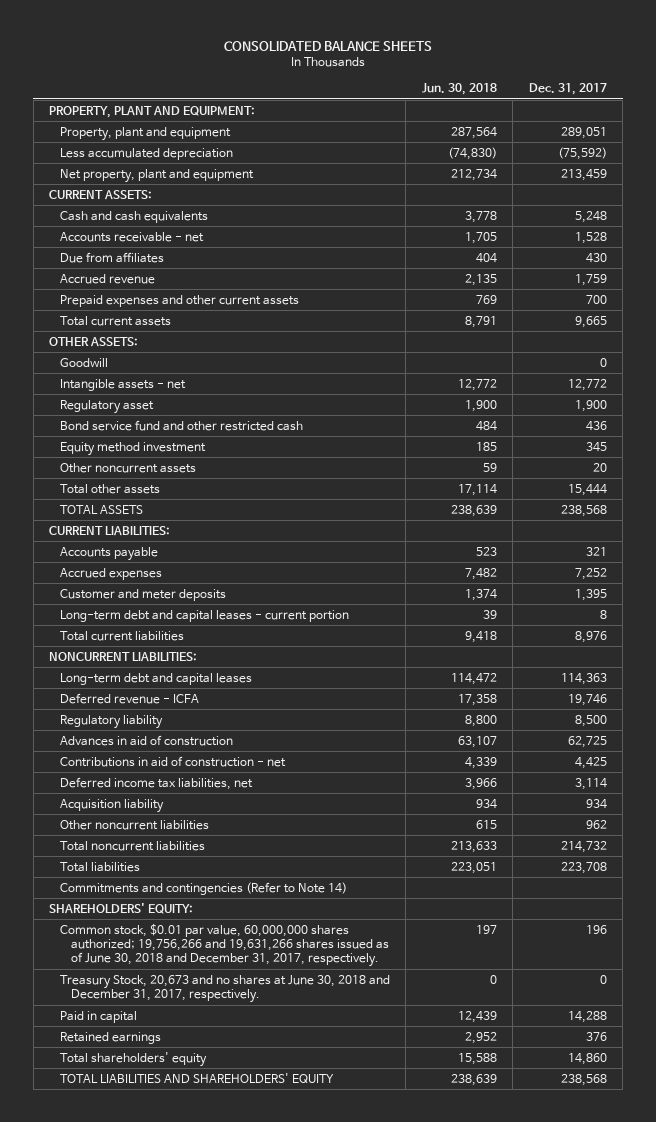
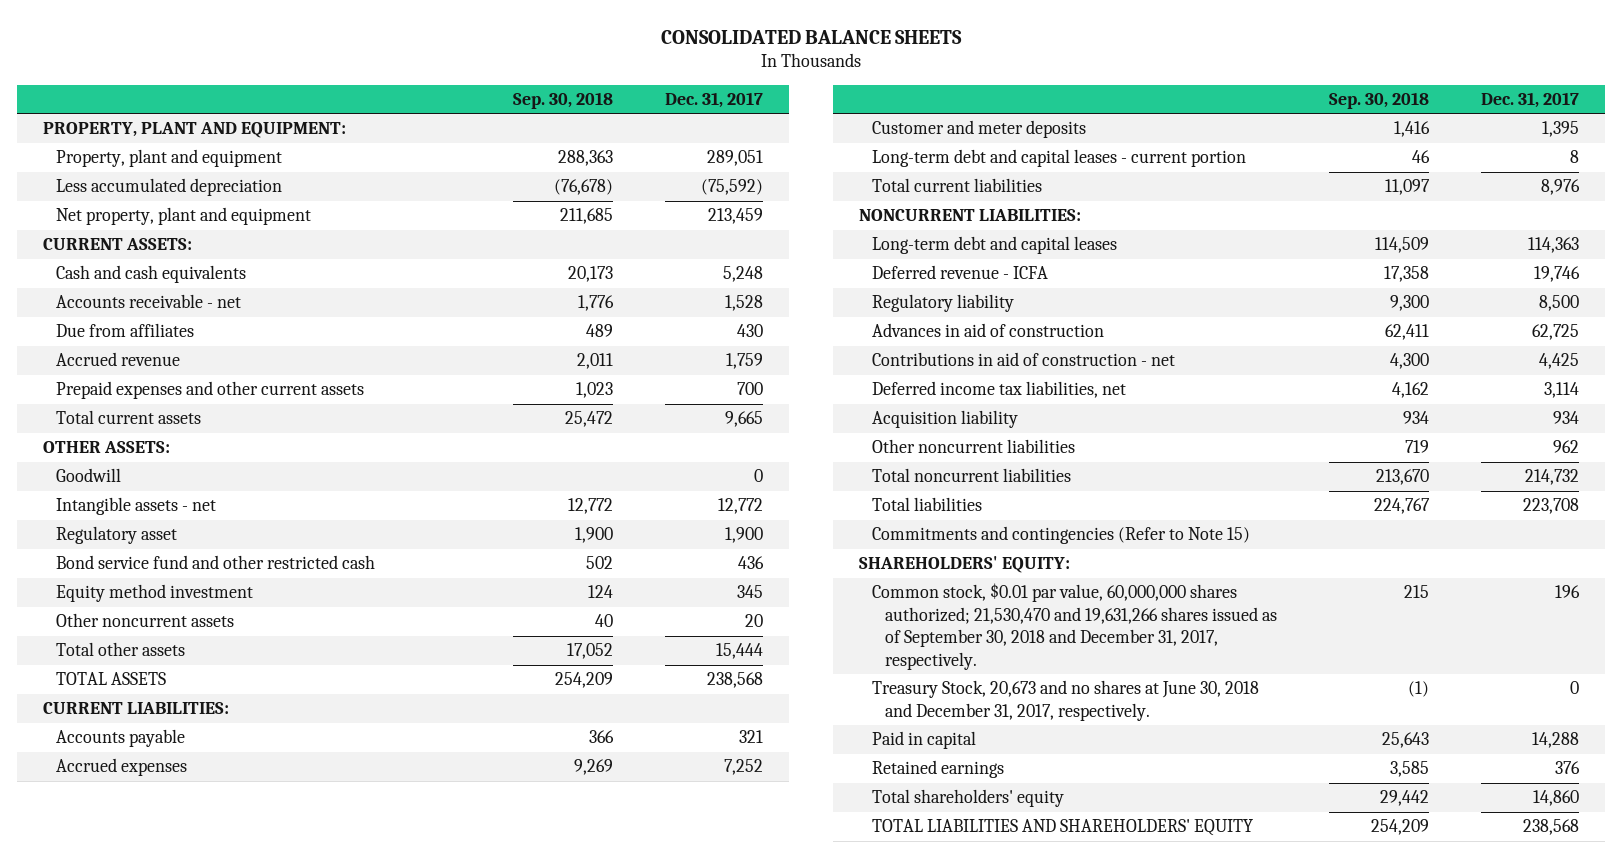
[421,83,497,96] Jun. 30, 2018 -> none
none -> [513,91,614,109] Sep. 30, 2018
[59,881,347,895] Commitments and contingencies (Refer to Note 14) -> [871,526,1250,545] Commitments and contingencies (Refer to Note 15)
[59,923,389,968] Common stock, $0.01 par value, 60,000,000 shares authorized; 19,756,266 and 19,631,266 shares issued as of June 30, 2018 and December 31, 2017, respectively. -> [871,583,1277,670] Common stock, $0.01 par value, 60,000,000 shares authorized; 21,530,470 and 19,631,266 shares issued as of September 30, 2018 and December 31, 2017, respectively.

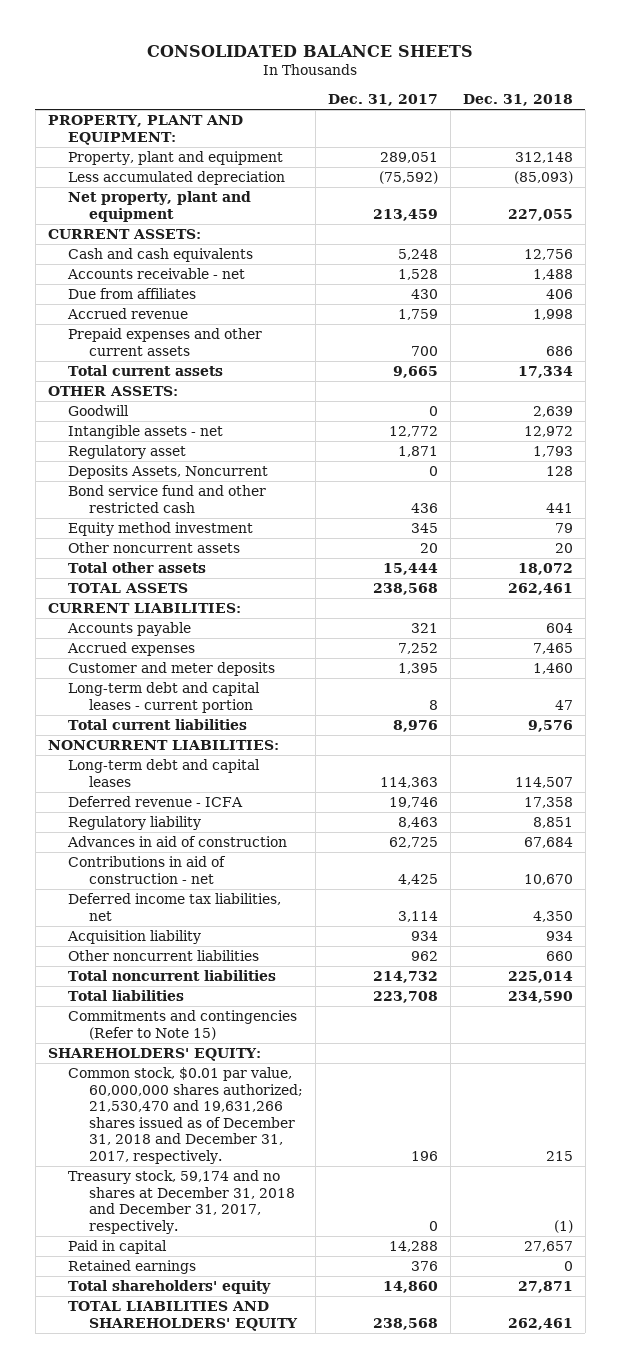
[513,91,614,109] Sep. 30, 2018 -> none
none -> [462,93,573,106] Dec. 31, 2018
[725,527,764,544] 1,900 -> [397,446,438,458] 1,871
none -> [68,465,269,480] Deposits Assets, Noncurrent
[1539,295,1580,312] 8,500 -> [397,817,438,829] 8,463
[871,583,1277,670] Common stock, $0.01 par value, 60,000,000 shares authorized; 21,530,470 and 19,631,266 shares issued as of September 30, 2018 and December 31, 2017, respectively. -> [68,1067,303,1164] Common stock, $0.01 par value, 60,000,000 shares authorized; 21,530,470 and 19,631,266 shares issued as of December 31, 2018 and December 31, 2017, respectively.
[871,680,1259,721] Treasury Stock, 20,673 and no shares at June 30, 2018 and December 31, 2017, respectively. -> [68,1170,295,1234] Treasury stock, 59,174 and no shares at December 31, 2018 and December 31, 2017, respectively.

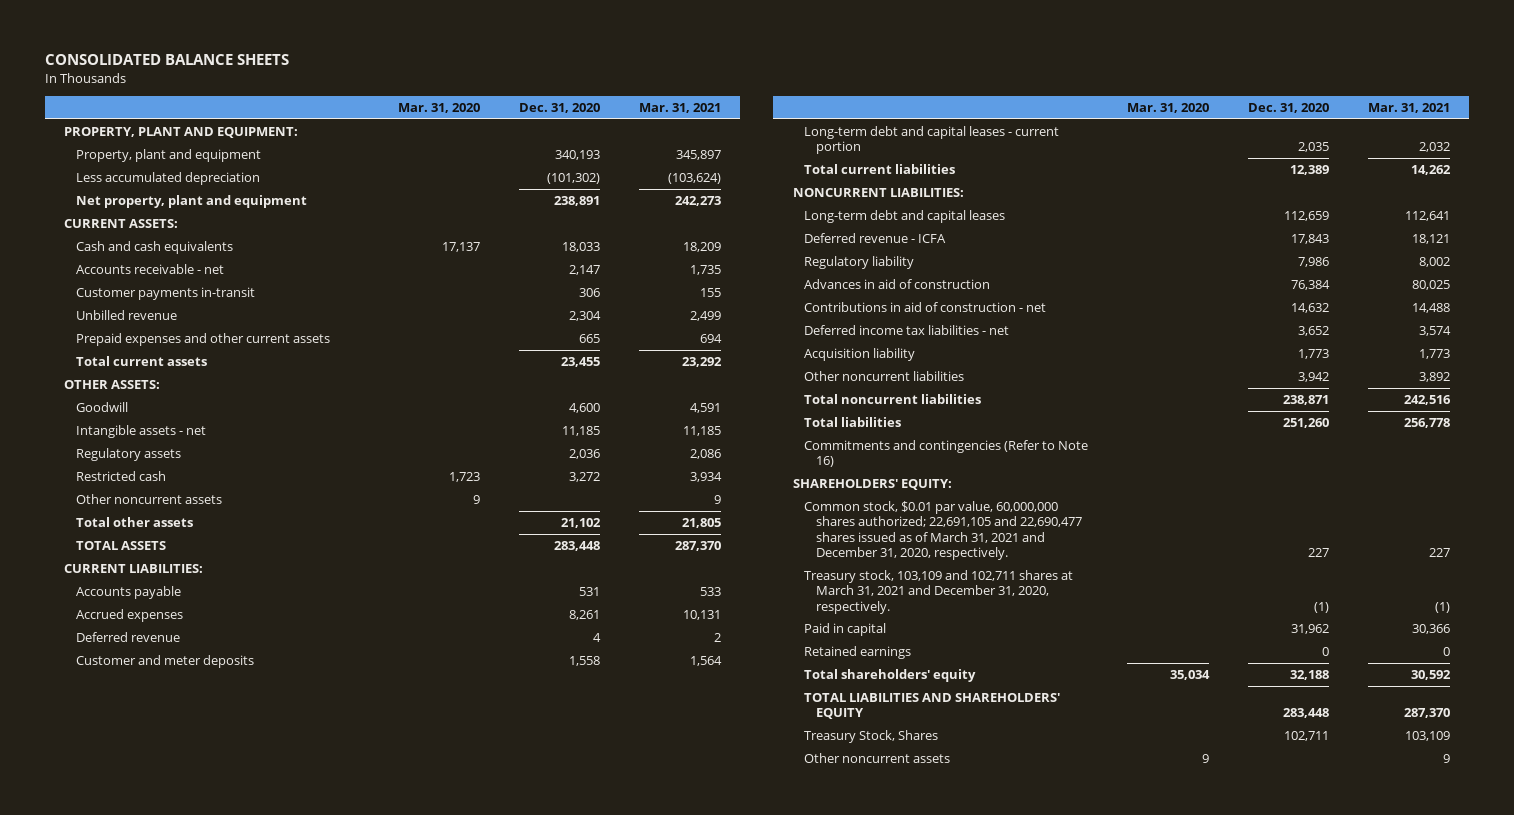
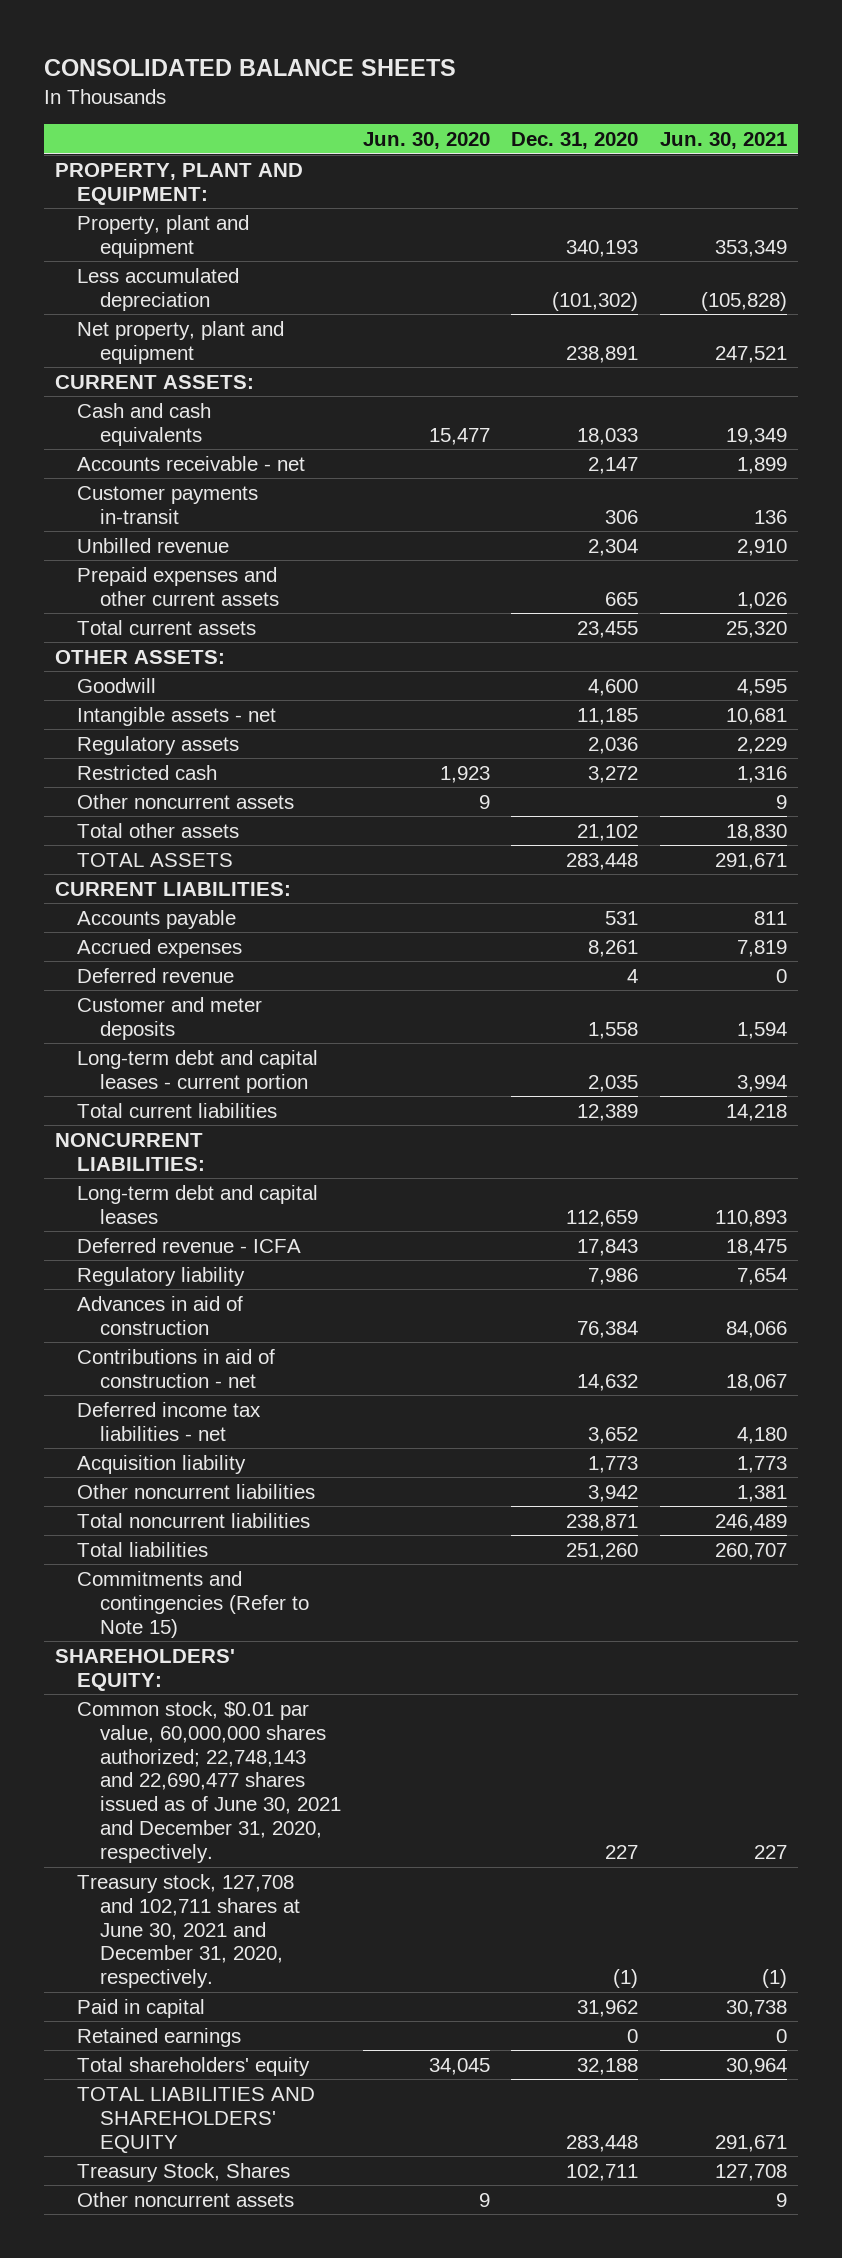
[398,102,481,113] Mar. 31, 2020 -> none
[638,102,721,113] Mar. 31, 2021 -> none
none -> [362,132,490,150] Jun. 30, 2020
none -> [660,132,788,150] Jun. 30, 2021
[804,439,1089,468] Commitments and contingencies (Refer to Note 16) -> [77,1570,309,1638] Commitments and contingencies (Refer to Note 15)
[804,500,1082,561] Common stock, $0.01 par value, 60,000,000 shares authorized; 22,691,105 and 22,690,477 shares issued as of March 31, 2021 and December 31, 2020, respectively. -> [77,1700,341,1864] Common stock, $0.01 par value, 60,000,000 shares authorized; 22,748,143 and 22,690,477 shares issued as of June 30, 2021 and December 31, 2020, respectively.
[804,569,1074,614] Treasury stock, 103,109 and 102,711 shares at March 31, 2021 and December 31, 2020, respectively. -> [77,1873,300,1989] Treasury stock, 127,708 and 102,711 shares at June 30, 2021 and December 31, 2020, respectively.

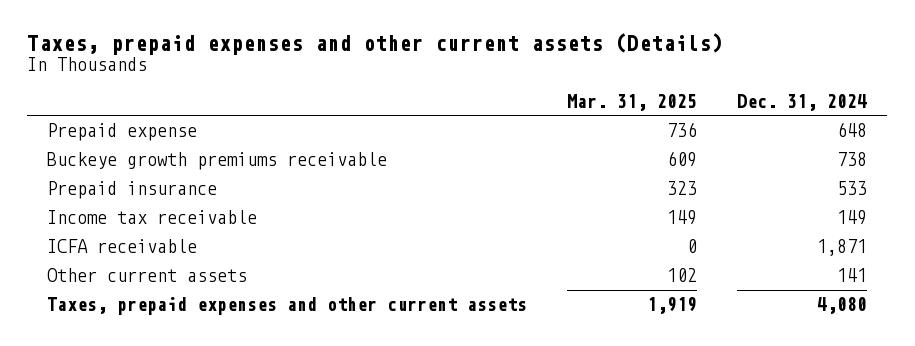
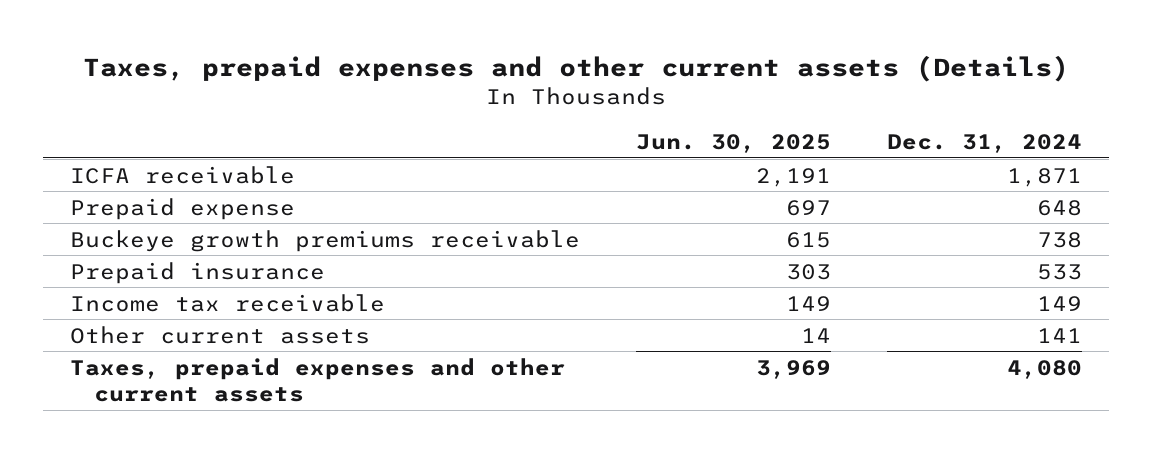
[567,93,698,111] Mar. 31, 2025 -> none
none -> [636,133,832,153] Jun. 30, 2025
[47,239,198,254] ICFA receivable -> [70,165,296,184] ICFA receivable

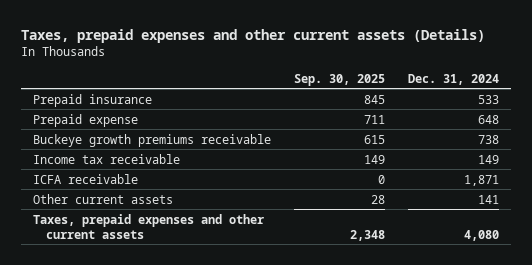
[636,133,832,153] Jun. 30, 2025 -> none
none -> [293,73,385,86] Sep. 30, 2025
[70,261,326,284] Prepaid insurance -> [32,93,152,107] Prepaid insurance
[70,165,296,184] ICFA receivable -> [32,173,138,184] ICFA receivable

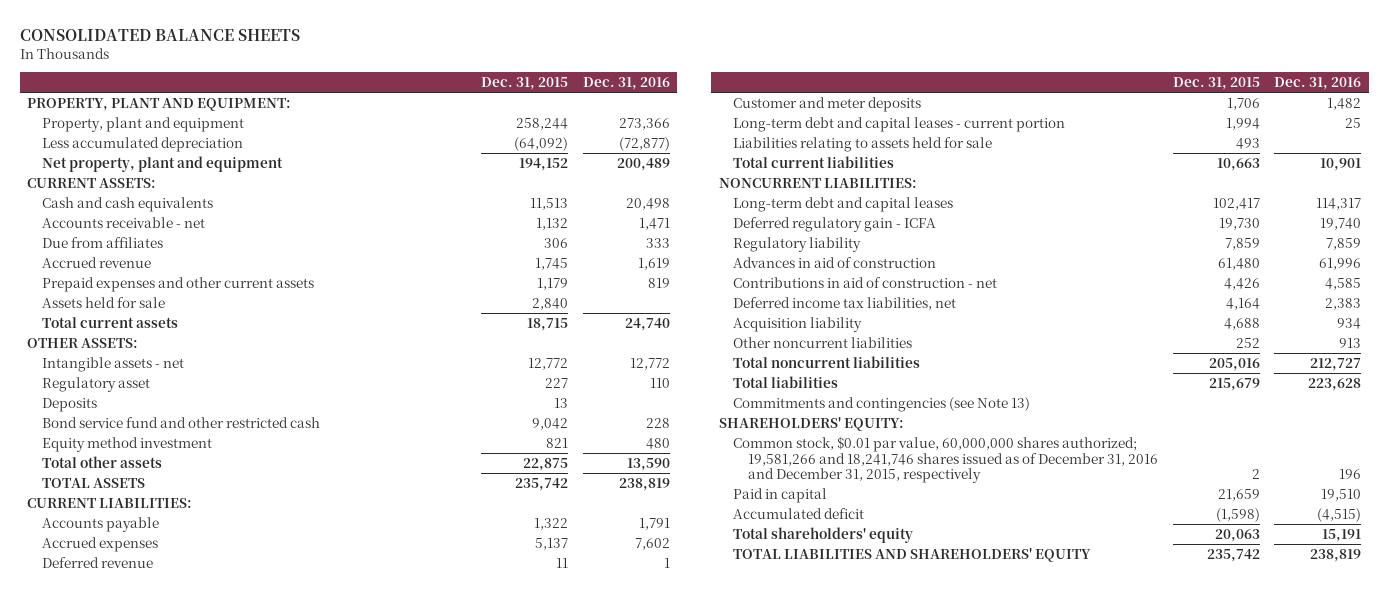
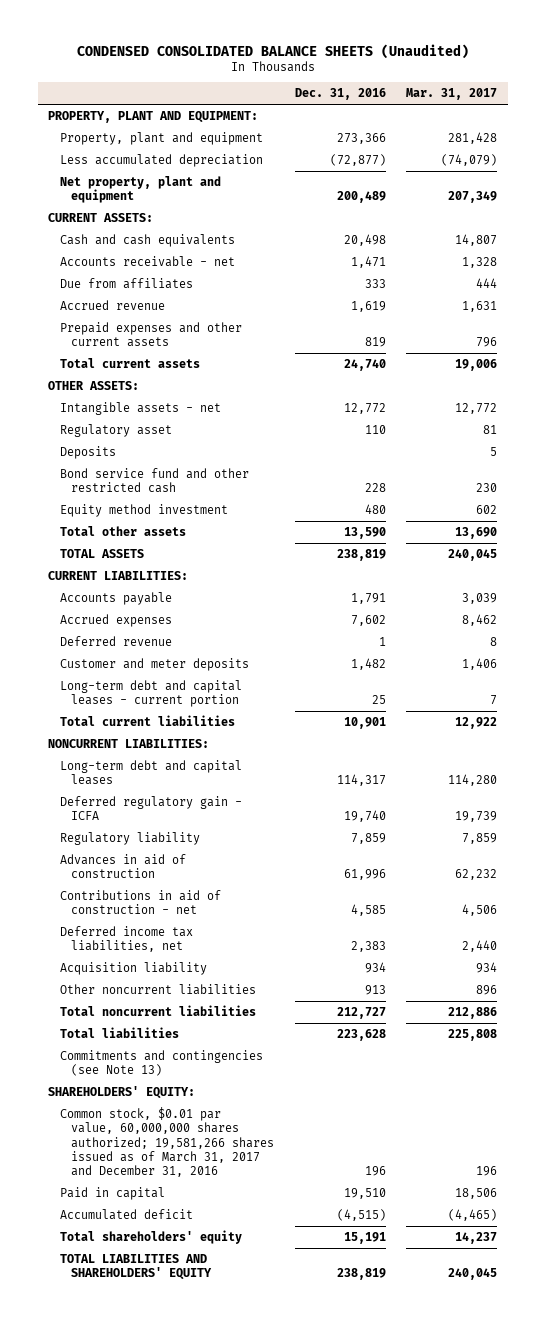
[19,28,300,41] CONSOLIDATED BALANCE SHEETS -> [76,43,469,59] CONDENSED CONSOLIDATED BALANCE SHEETS (Unaudited)
[481,77,569,91] Dec. 31, 2015 -> none
none -> [406,88,498,101] Mar. 31, 2017
[41,296,165,308] Assets held for sale -> none
[733,136,993,152] Liabilities relating to assets held for sale -> none
[733,435,1158,484] Common stock, $0.01 par value, 60,000,000 shares authorized; 19,581,266 and 18,241,746 shares issued as of December 31, 2016 and December 31, 2015, respectively -> [59,1107,275,1178] Common stock, $0.01 par value, 60,000,000 shares authorized; 19,581,266 shares issued as of March 31, 2017 and December 31, 2016

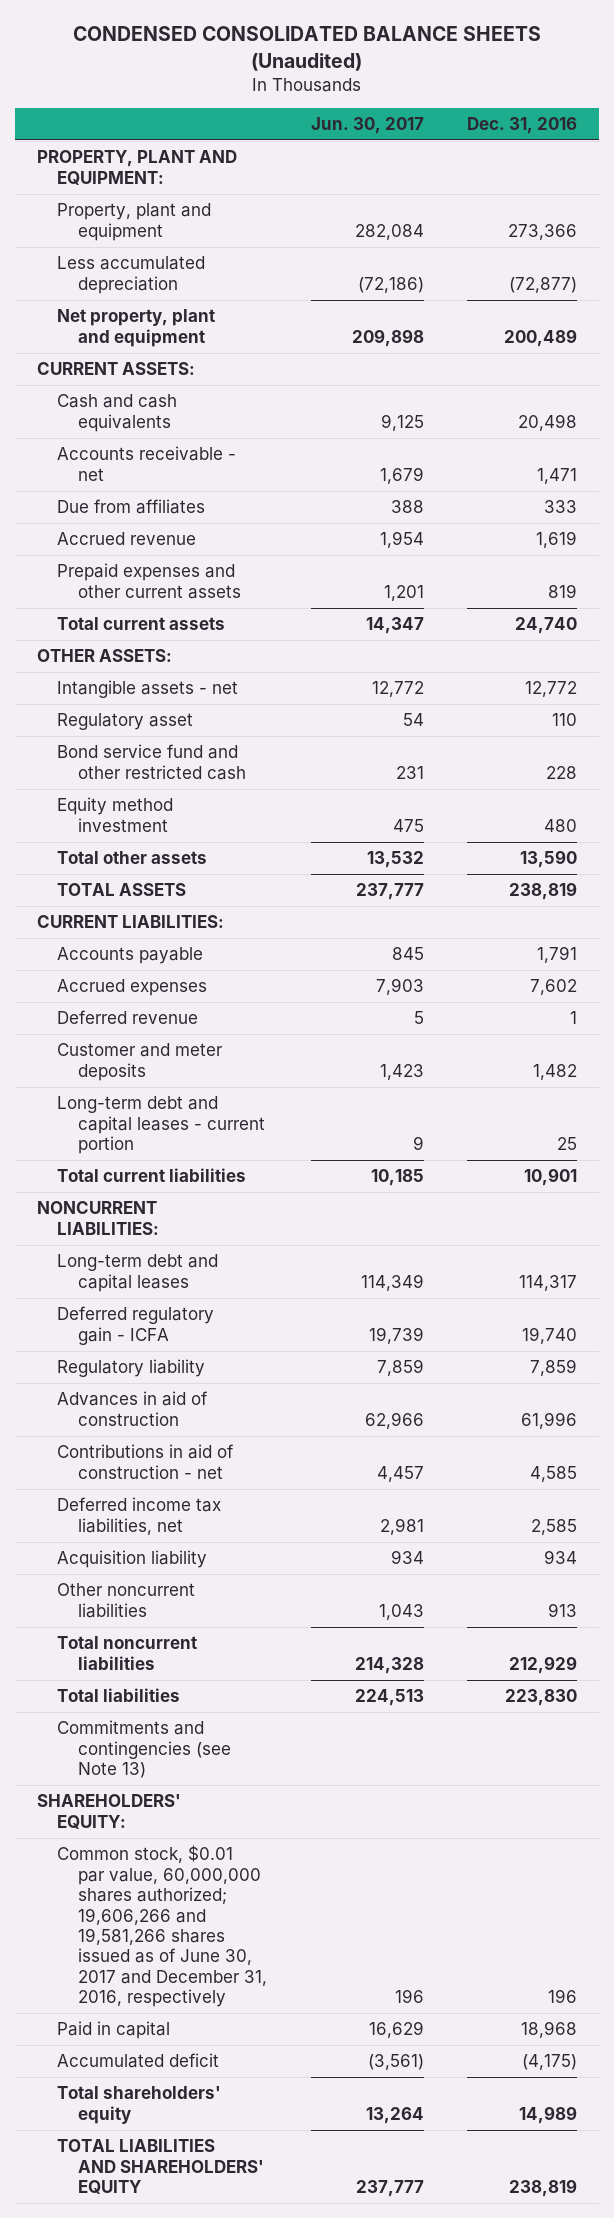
[406,88,498,101] Mar. 31, 2017 -> none
none -> [310,116,424,134] Jun. 30, 2017
[59,446,116,460] Deposits -> none
[350,941,386,953] 2,383 -> [531,1518,578,1535] 2,585
[336,1007,386,1020] 212,727 -> [509,1655,578,1674] 212,929
[336,1029,386,1042] 223,628 -> [505,1689,578,1707] 223,830
[59,1107,275,1178] Common stock, $0.01 par value, 60,000,000 shares authorized; 19,581,266 shares issued as of March 31, 2017 and December 31, 2016 -> [57,1845,268,2008] Common stock, $0.01 par value, 60,000,000 shares authorized; 19,606,266 and 19,581,266 shares issued as of June 30, 2017 and December 31, 2016, respectively
[343,1188,386,1200] 19,510 -> [521,2021,578,2039] 18,968
[336,1209,386,1222] (4,515) -> [522,2054,578,2071] (4,175)
[343,1232,386,1245] 15,191 -> [519,2105,578,2124] 14,989

